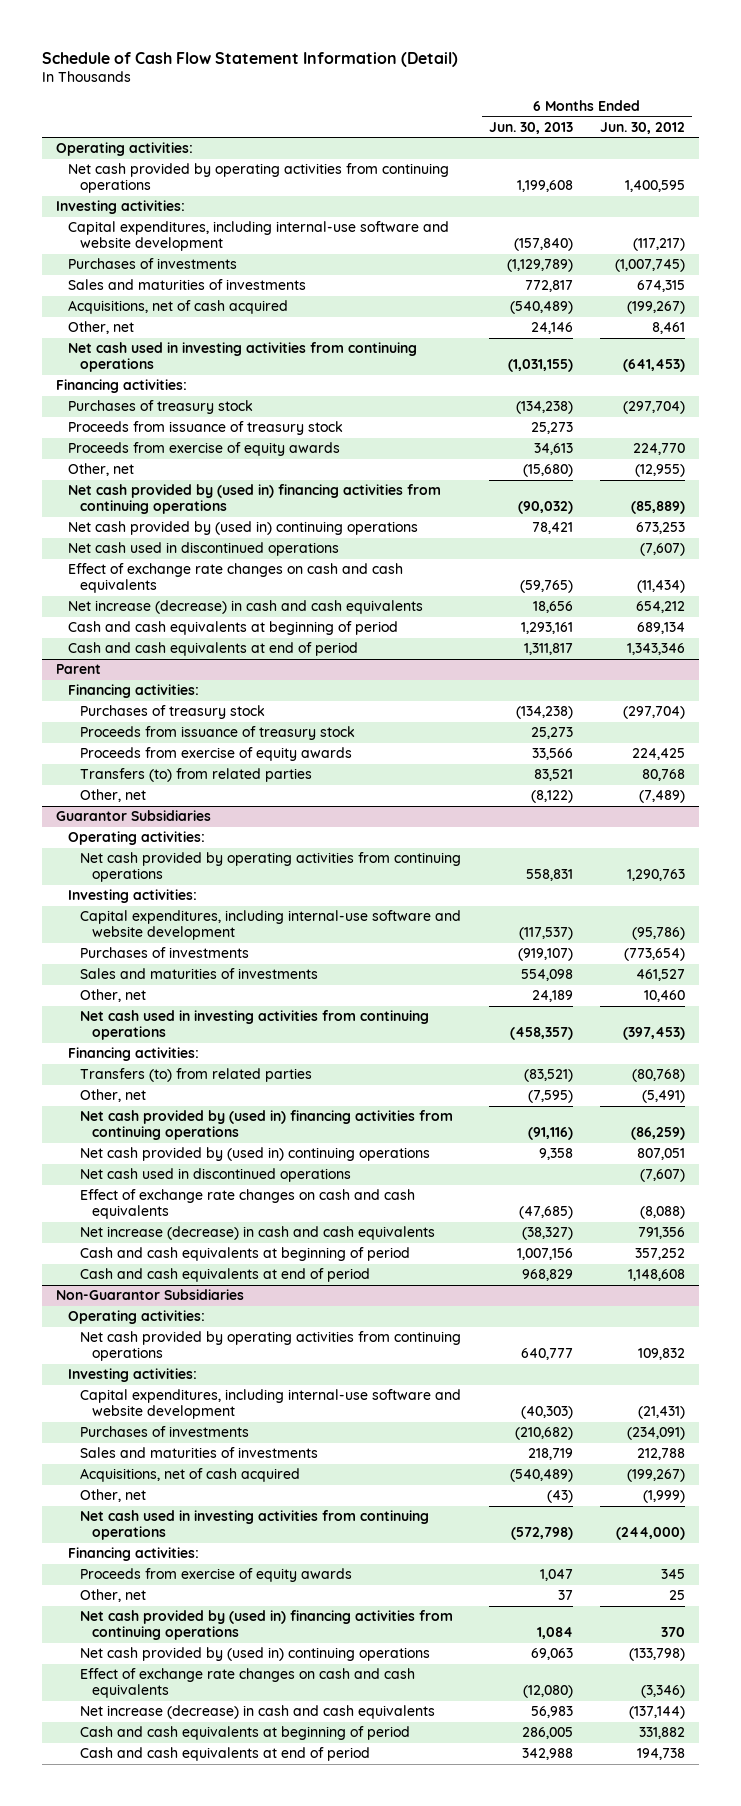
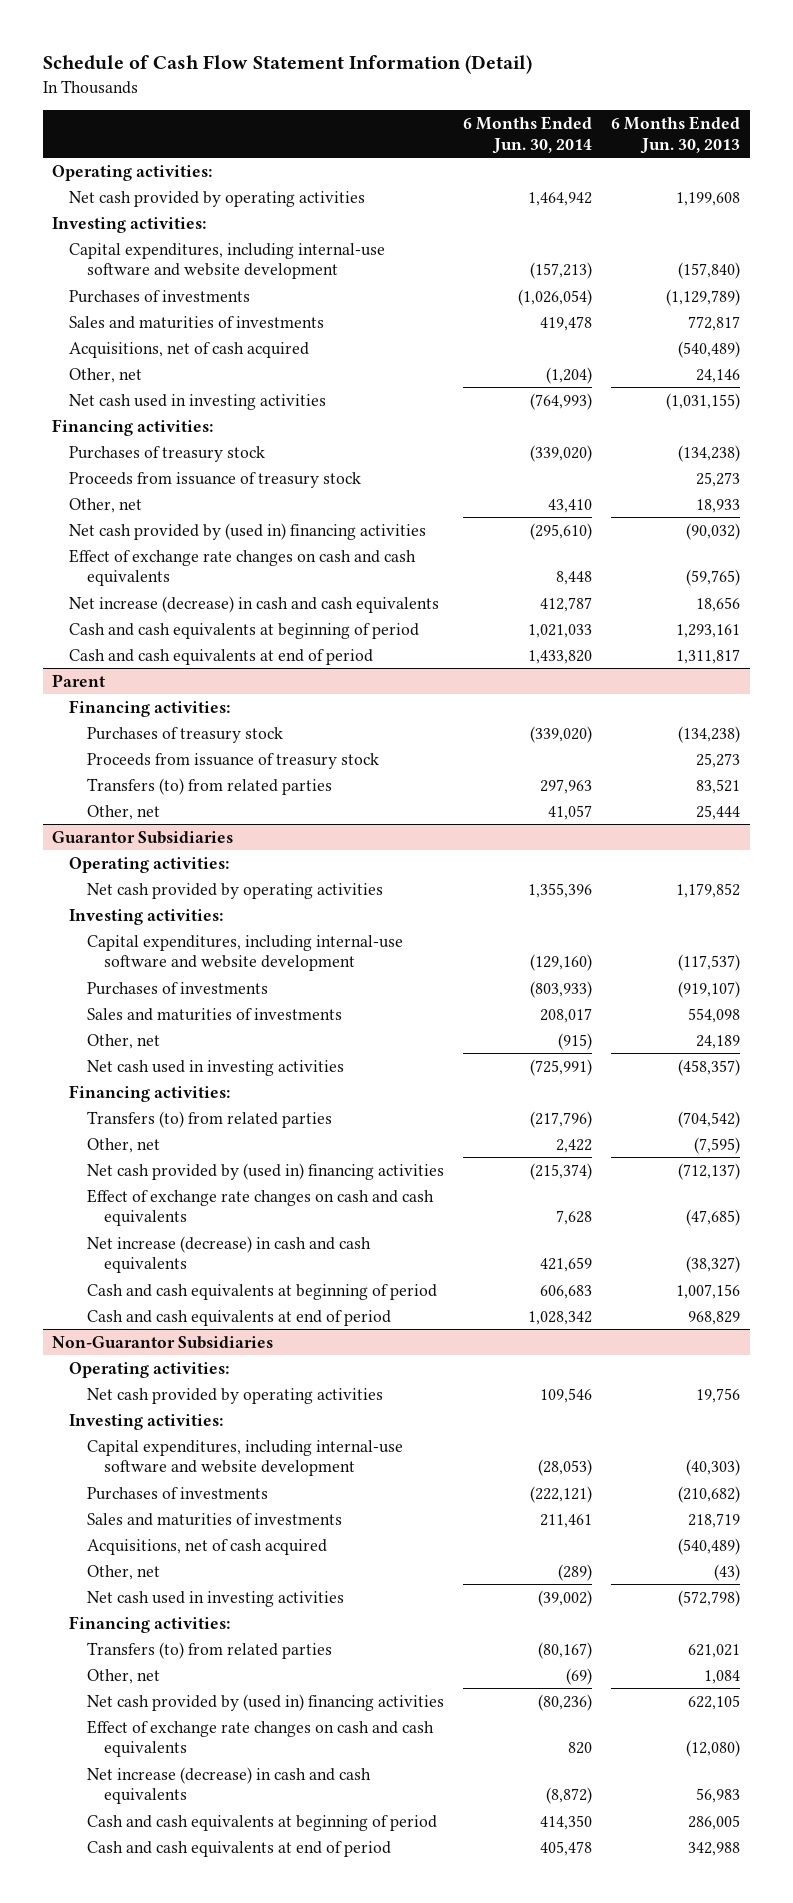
[600,121,686,134] Jun. 30, 2012 -> none
none -> [463,116,593,154] 6 Months Ended Jun. 30, 2014
[67,163,449,194] Net cash provided by operating activities from continuing operations -> [69,190,366,207] Net cash provided by operating activities
[67,342,417,373] Net cash used in investing activities from continuing operations -> [69,393,327,410] Net cash used in investing activities
[67,442,340,457] Proceeds from exercise of equity awards -> none
[67,521,418,536] Net cash provided by (used in) continuing operations -> none
[67,542,339,557] Net cash used in discontinued operations -> none
[522,464,573,478] (15,680) -> [696,498,741,513] 18,933
[67,484,441,515] Net cash provided by (used in) financing activities from continuing operations -> [69,522,427,540] Net cash provided by (used in) financing activities
[80,747,353,762] Proceeds from exercise of equity awards -> none
[530,790,573,804] (8,122) -> [696,804,741,820] 25,444
[80,852,462,883] Net cash provided by operating activities from continuing operations -> [86,882,383,899] Net cash provided by operating activities
[525,869,573,882] 558,831 -> [676,882,741,898] 1,179,852
[80,1010,430,1041] Net cash used in investing activities from continuing operations -> [86,1059,344,1076] Net cash used in investing activities
[523,1069,573,1083] (83,521) -> [678,1110,741,1128] (704,542)
[80,1147,431,1162] Net cash provided by (used in) continuing operations -> none
[80,1168,352,1183] Net cash used in discontinued operations -> none
[80,1110,454,1141] Net cash provided by (used in) financing activities from continuing operations -> [86,1162,444,1180] Net cash provided by (used in) financing activities
[527,1127,573,1141] (91,116) -> [678,1162,741,1180] (712,137)
[80,1331,462,1362] Net cash provided by operating activities from continuing operations -> [86,1387,383,1404] Net cash provided by operating activities
[520,1348,573,1361] 640,777 -> [696,1387,741,1403] 19,756
[80,1510,430,1541] Net cash used in investing activities from continuing operations -> [86,1590,344,1607] Net cash used in investing activities
[80,1568,353,1583] Proceeds from exercise of equity awards -> none
[80,1647,431,1662] Net cash provided by (used in) continuing operations -> none
none -> [86,1641,332,1659] Transfers (to) from related parties
[557,1590,573,1601] 37 -> [704,1669,741,1684] 1,084
[80,1610,454,1641] Net cash provided by (used in) financing activities from continuing operations -> [86,1693,444,1711] Net cash provided by (used in) financing activities
[536,1627,573,1640] 1,084 -> [688,1694,741,1710] 622,105

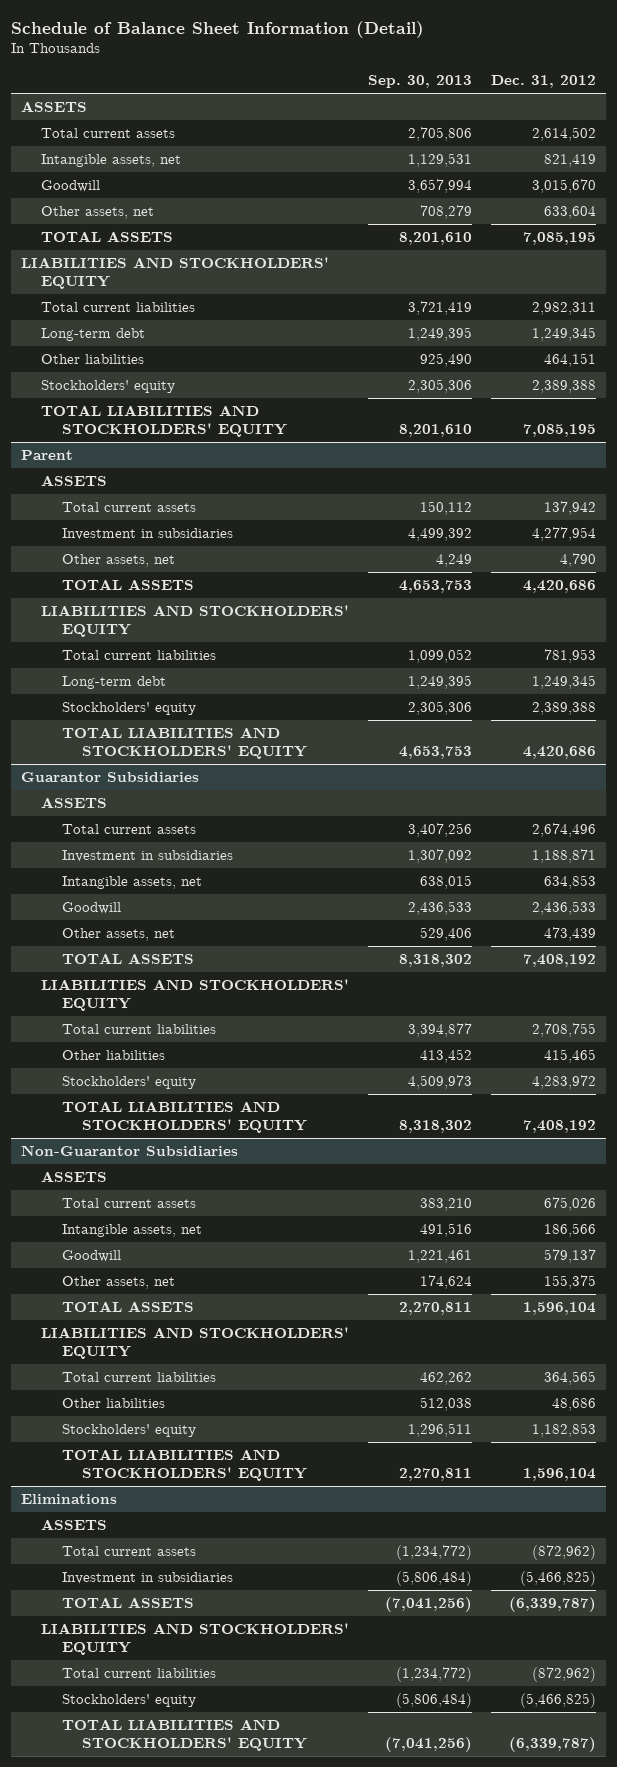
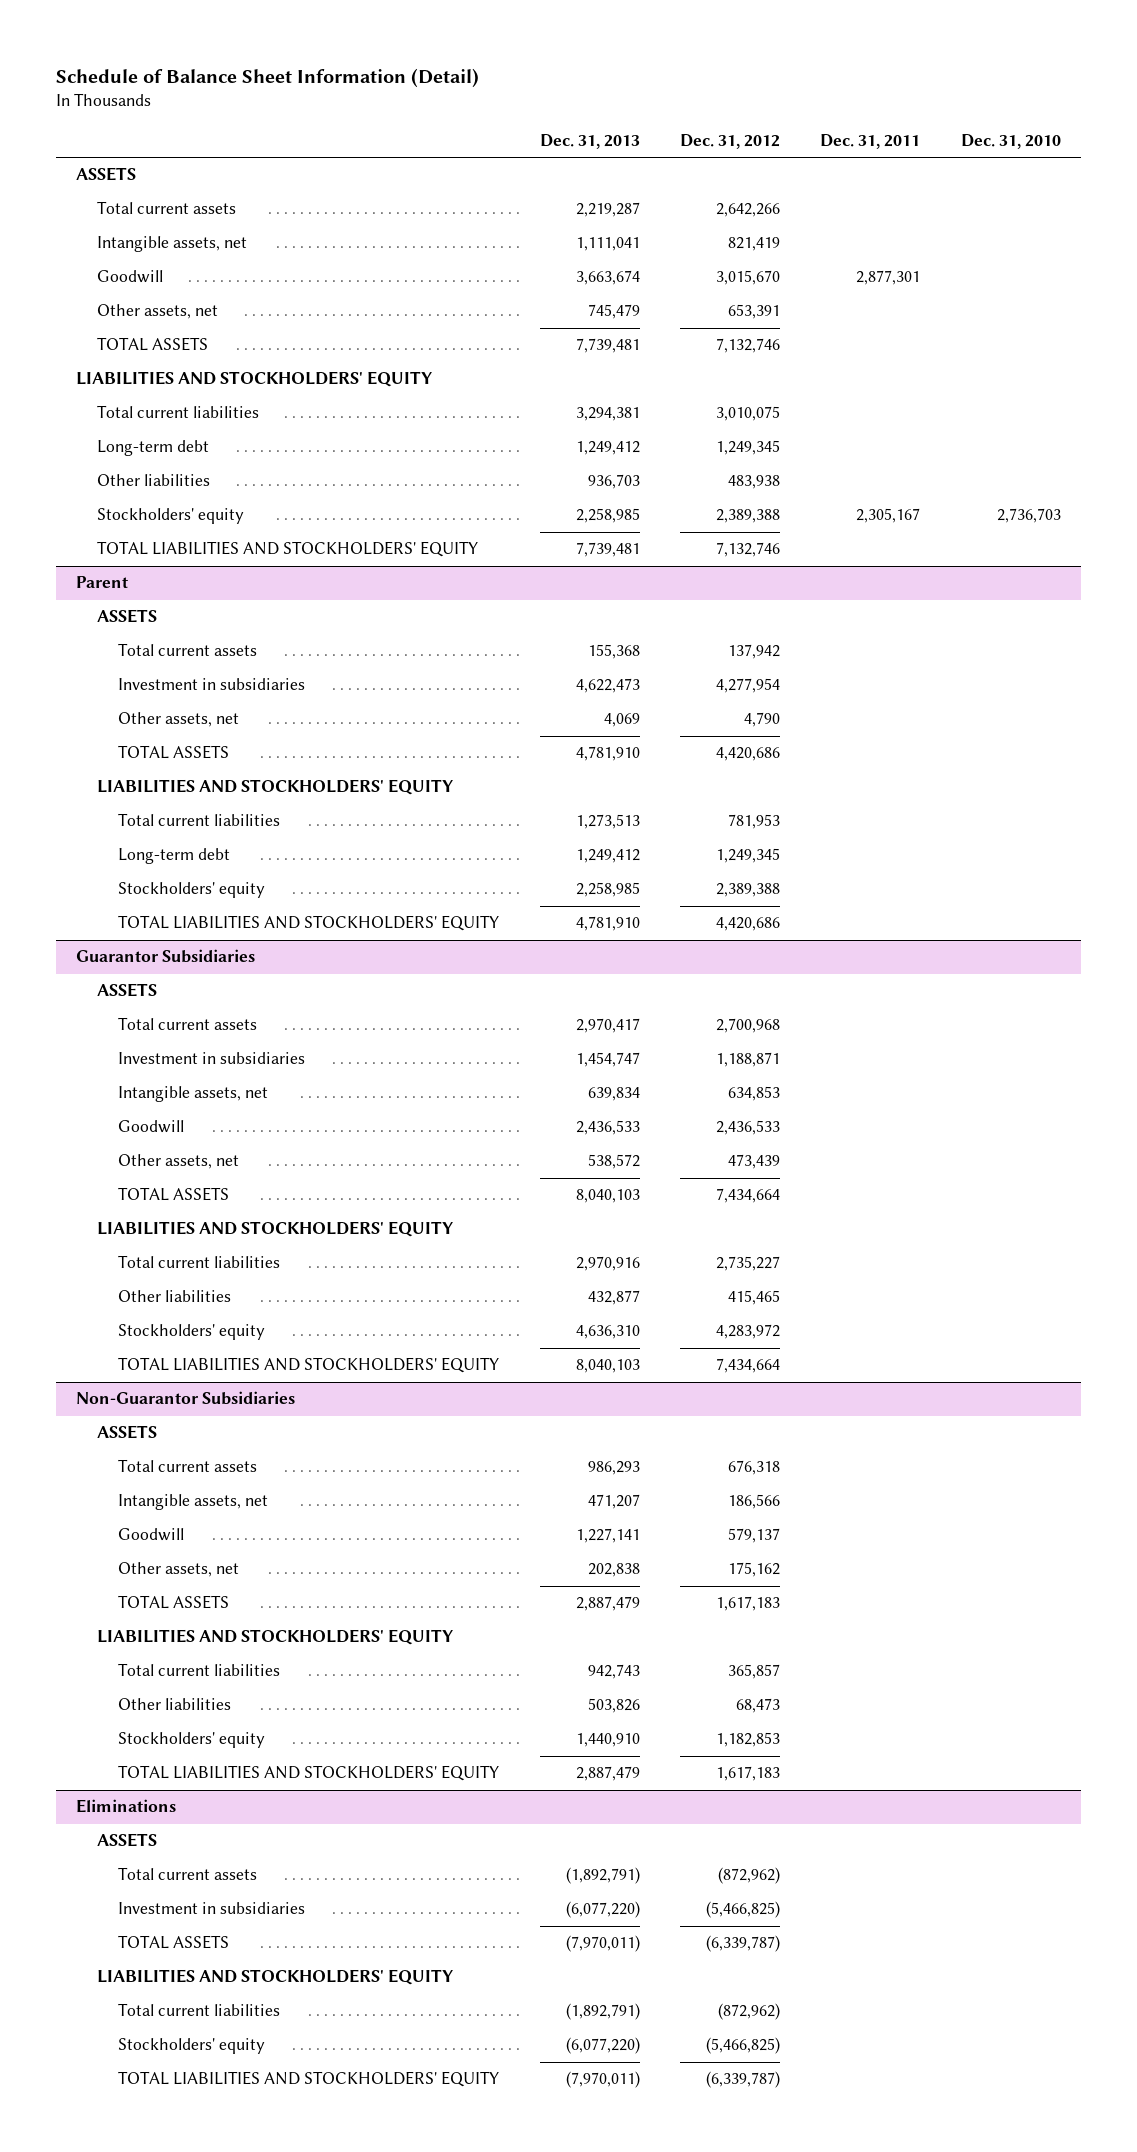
[368,75,473,89] Sep. 30, 2013 -> none
none -> [539,134,640,150] Dec. 31, 2013
none -> [820,134,921,150] Dec. 31, 2011
none -> [960,134,1061,150] Dec. 31, 2010
[532,127,597,142] 2,614,502 -> [716,203,781,218] 2,642,266
[544,206,597,220] 633,604 -> [728,304,781,320] 653,391
[523,232,597,246] 7,085,195 -> [716,338,781,354] 7,132,746
[532,302,597,316] 2,982,311 -> [716,406,781,422] 3,010,075
[544,353,597,368] 464,151 -> [728,475,781,490] 483,938
[523,424,597,438] 7,085,195 -> [716,542,781,558] 7,132,746
[532,823,597,838] 2,674,496 -> [716,1018,781,1034] 2,700,968
[523,954,597,968] 7,408,192 -> [716,1188,781,1204] 7,434,664
[532,1023,597,1038] 2,708,755 -> [716,1256,781,1272] 2,735,227
[523,1120,597,1134] 7,408,192 -> [716,1358,781,1374] 7,434,664
[544,1197,597,1212] 675,026 -> [728,1460,781,1476] 676,318
[544,1275,597,1290] 155,375 -> [728,1562,781,1578] 175,162
[523,1302,597,1316] 1,596,104 -> [716,1596,781,1612] 1,617,183
[544,1371,597,1386] 364,565 -> [728,1664,781,1680] 365,857
[552,1398,597,1412] 48,686 -> [736,1698,781,1714] 68,473
[523,1468,597,1482] 1,596,104 -> [716,1766,781,1782] 1,617,183

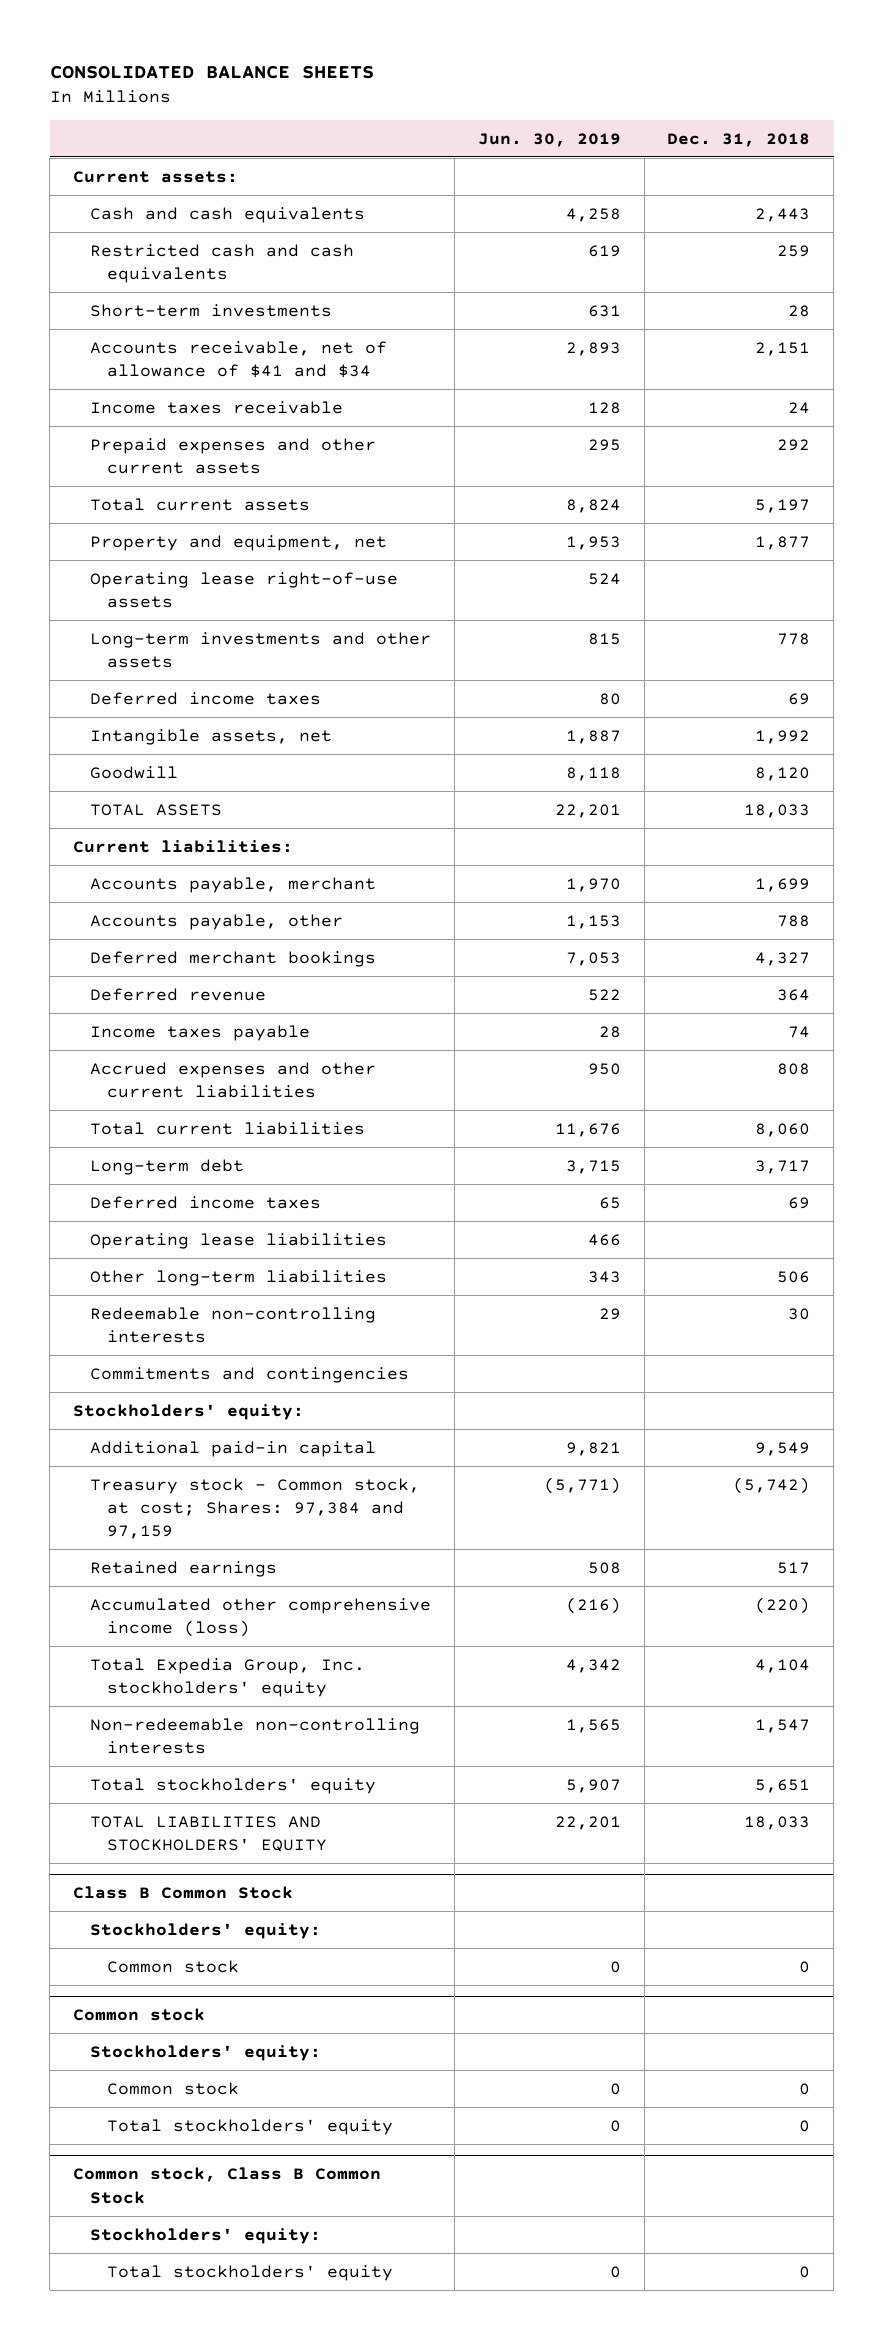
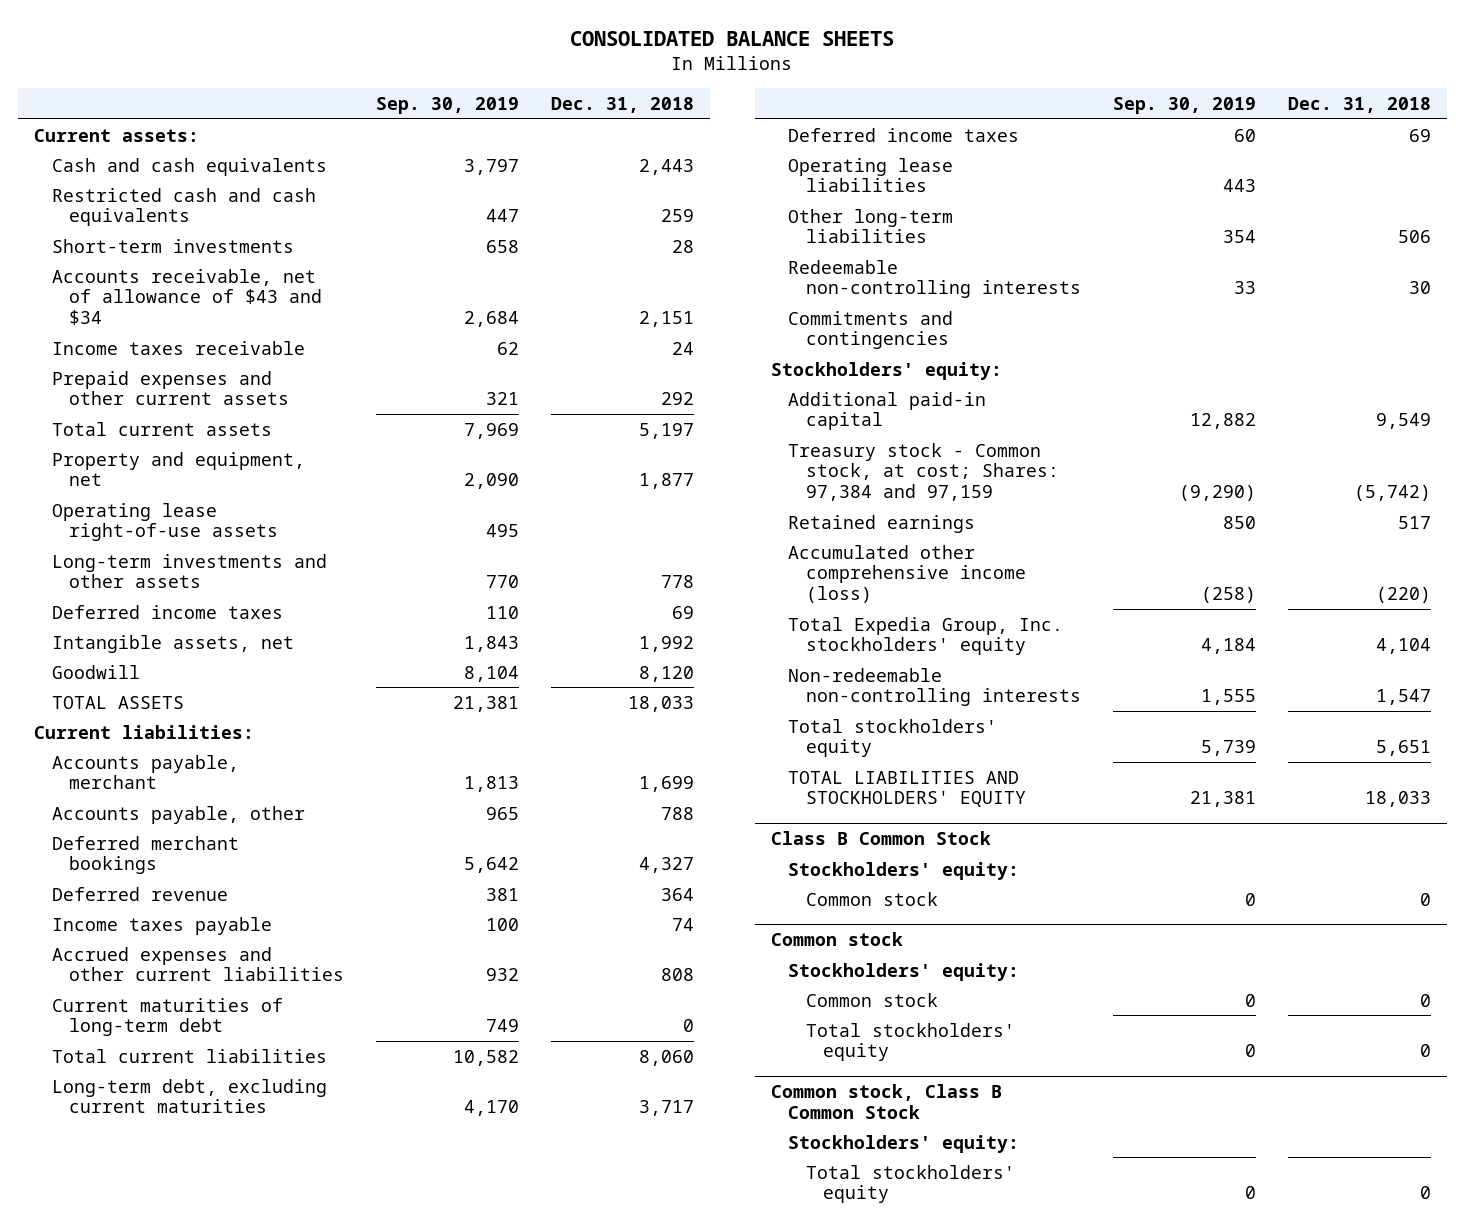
[477,132,621,147] Jun. 30, 2019 -> none
none -> [375,96,519,114] Sep. 30, 2019
[90,340,388,378] Accounts receivable, net of allowance of $41 and $34 -> [51,268,322,326] Accounts receivable, net of allowance of $43 and $34
none -> [51,997,283,1037] Current maturities of long-term debt
[90,1158,245,1175] Long-term debt -> [51,1078,327,1114] Long-term debt, excluding current maturities

